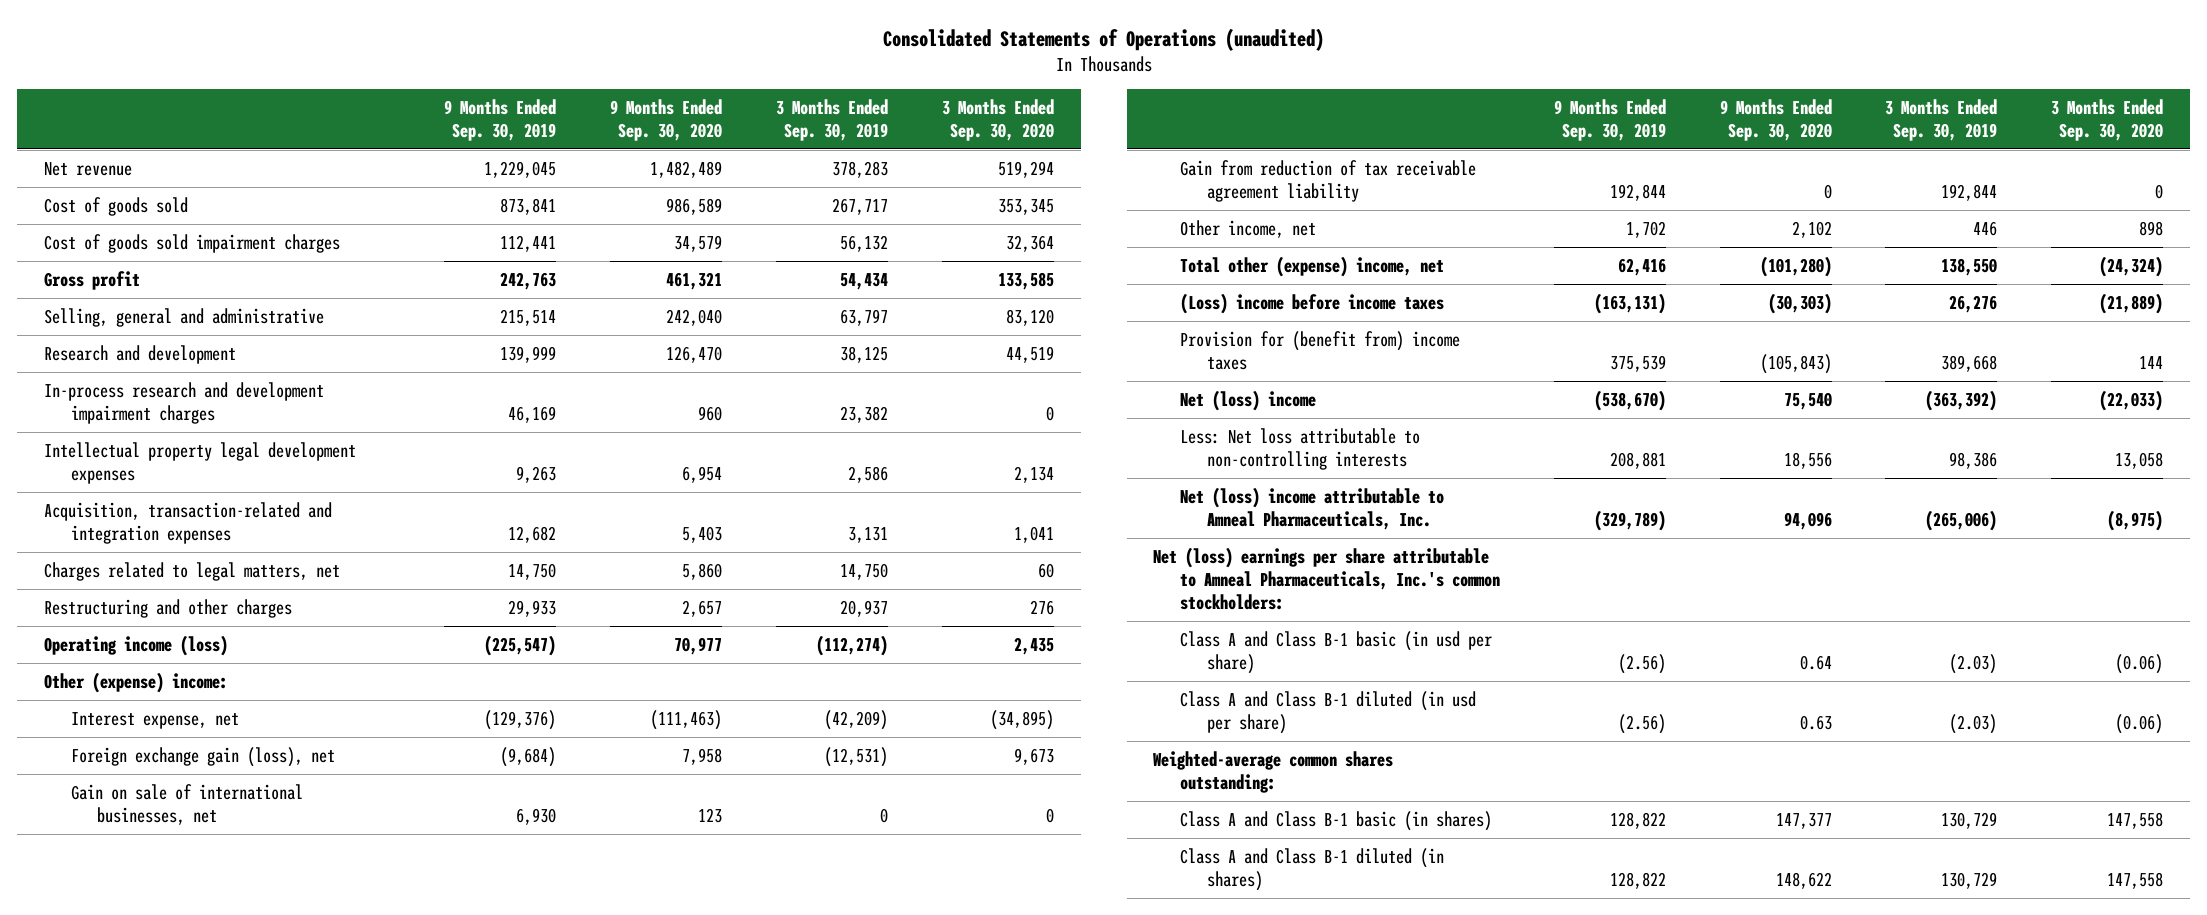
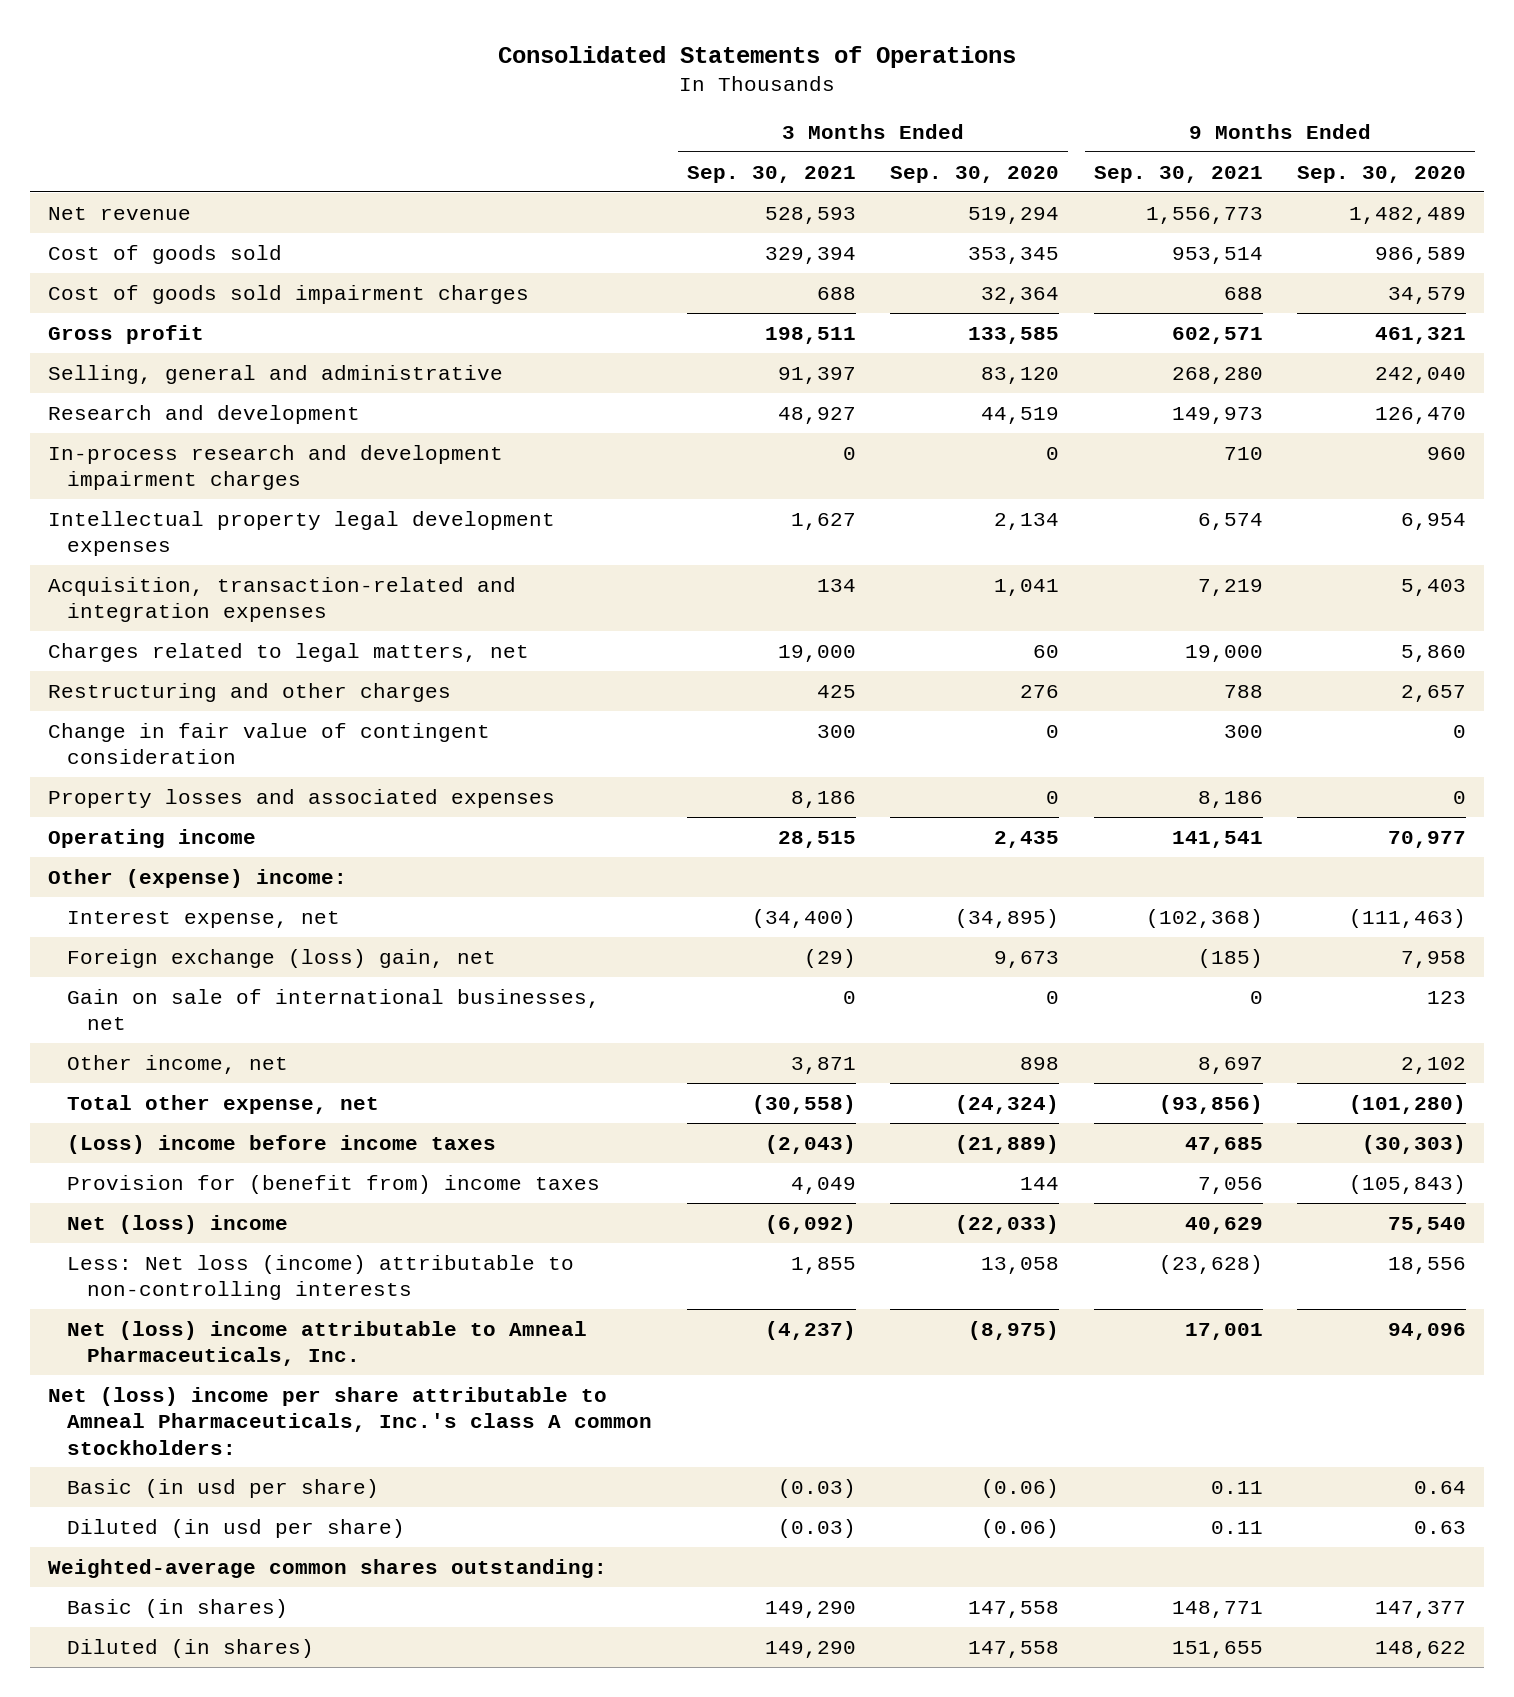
[882,27,1324,51] Consolidated Statements of Operations (unaudited) -> [497,45,1016,68] Consolidated Statements of Operations
[444,98,557,141] 9 Months Ended Sep. 30, 2019 -> none
[776,98,889,141] 3 Months Ended Sep. 30, 2019 -> none
none -> [686,165,856,183] Sep. 30, 2021
none -> [1093,165,1263,183] Sep. 30, 2021
none -> [47,722,490,765] Change in fair value of contingent consideration
none -> [47,788,555,808] Property losses and associated expenses
[44,634,229,656] Operating income (loss) -> [47,828,256,848] Operating income
[70,746,335,767] Foreign exchange gain (loss), net -> [67,948,497,968] Foreign exchange (loss) gain, net
[1179,159,1476,202] Gain from reduction of tax receivable agreement liability -> none
[1179,255,1444,277] Total other (expense) income, net -> [67,1094,380,1114] Total other expense, net
[1179,427,1420,470] Less: Net loss attributable to non-controlling interests -> [67,1254,575,1301] Less: Net loss (income) attributable to non-controlling interests
[1153,546,1500,610] Net (loss) earnings per share attributable to Amneal Pharmaceuticals, Inc.'s common stockholders: -> [47,1386,653,1455] Net (loss) income per share attributable to Amneal Pharmaceuticals, Inc.'s class A common stockholders:
[1179,630,1492,674] Class A and Class B-1 basic (in usd per share) -> [67,1478,380,1498] Basic (in usd per share)
[1179,690,1476,734] Class A and Class B-1 diluted (in usd per share) -> [67,1518,406,1538] Diluted (in usd per share)
[1179,810,1492,831] Class A and Class B-1 basic (in shares) -> [67,1598,289,1618] Basic (in shares)
[1179,847,1444,891] Class A and Class B-1 diluted (in shares) -> [67,1638,315,1658] Diluted (in shares)

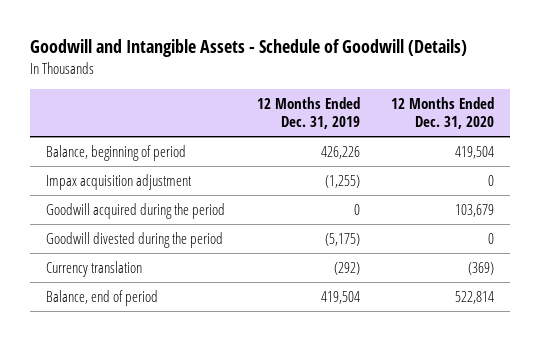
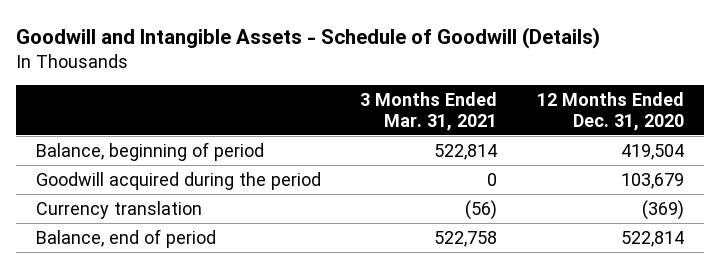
[256,97,360,129] 12 Months Ended Dec. 31, 2019 -> none
none -> [360,92,498,131] 3 Months Ended Mar. 31, 2021
[45,174,192,191] Impax acquisition adjustment -> none
[45,232,223,249] Goodwill divested during the period -> none

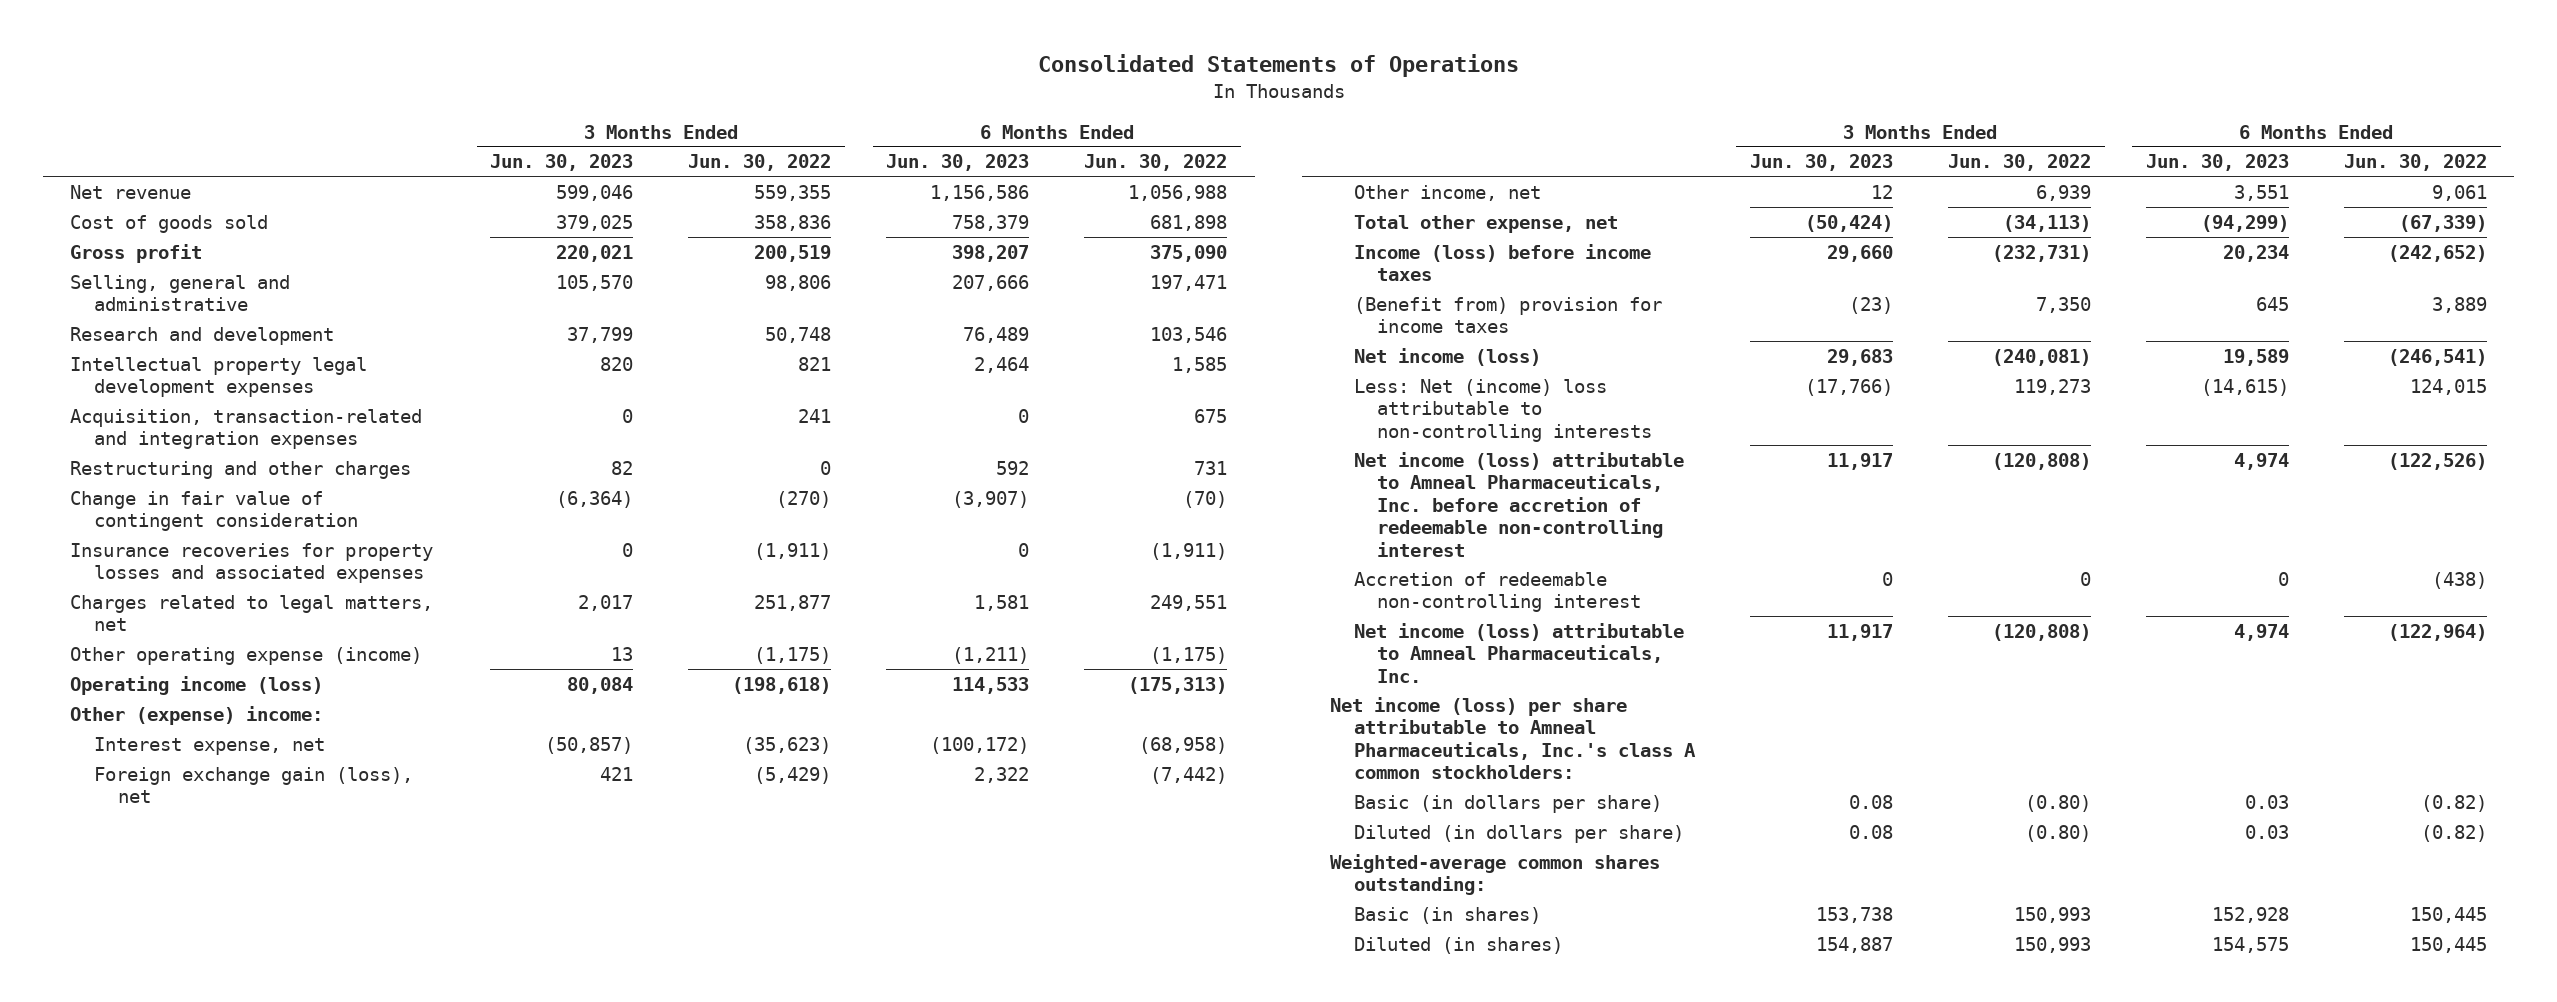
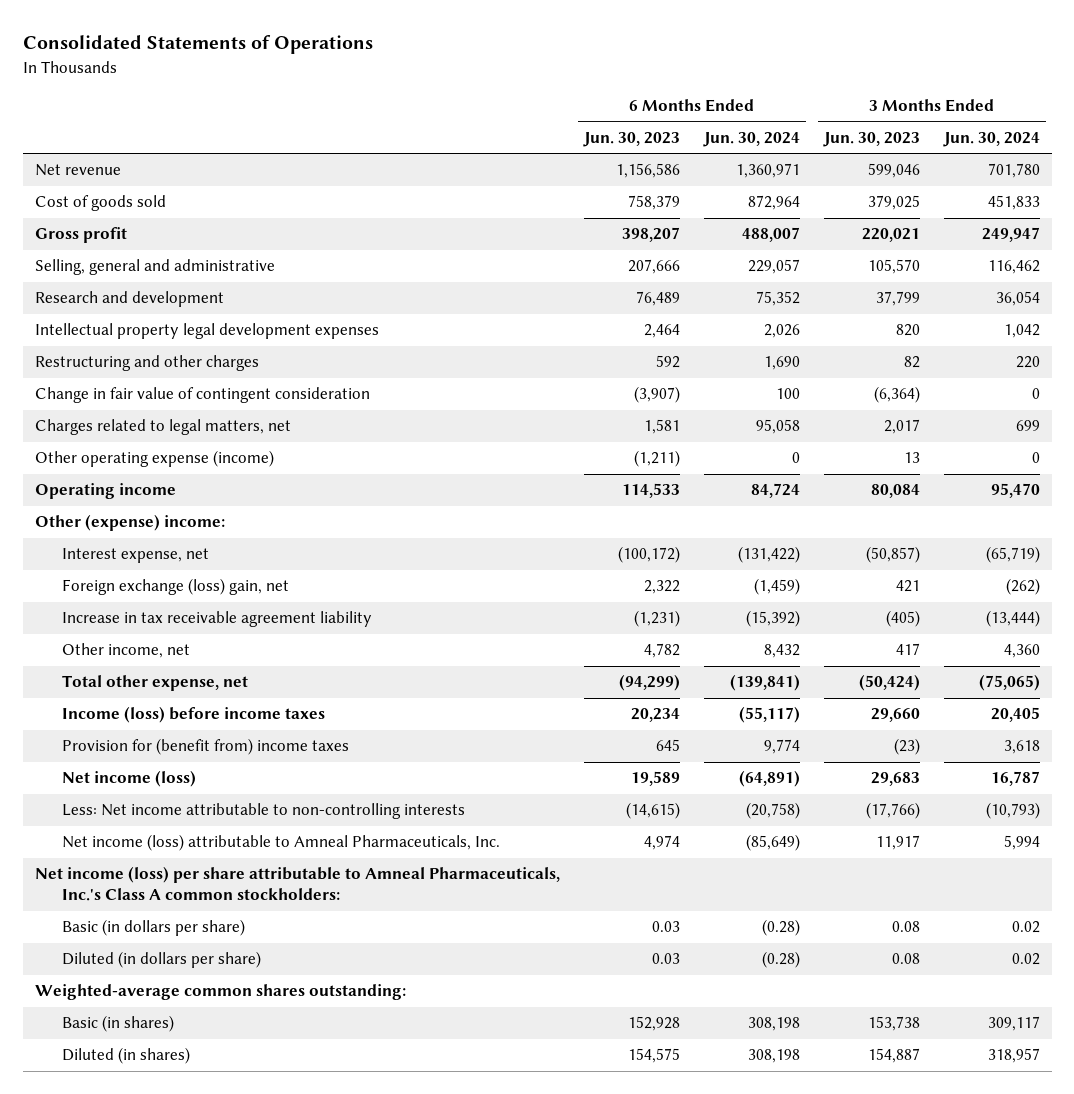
[688,154,832,172] Jun. 30, 2022 -> none
[1084,154,1228,172] Jun. 30, 2022 -> none
none -> [702,131,800,147] Jun. 30, 2024
none -> [942,131,1040,147] Jun. 30, 2024
[70,408,423,450] Acquisition, transaction-related and integration expenses -> none
[70,542,434,584] Insurance recoveries for property losses and associated expenses -> none
[70,675,324,695] Operating income (loss) -> [34,483,176,500] Operating income
[94,766,414,804] Foreign exchange gain (loss), net -> [61,578,289,596] Foreign exchange (loss) gain, net
none -> [61,611,372,628] Increase in tax receivable agreement liability
[1870,184,1893,199] 12 -> [895,643,920,656] 417
[2233,184,2289,201] 3,551 -> [643,643,680,659] 4,782
[1353,296,1662,334] (Benefit from) provision for income taxes -> [61,738,349,756] Provision for (benefit from) income taxes
[1353,451,1684,557] Net income (loss) attributable to Amneal Pharmaceuticals, Inc. before accretion of redeemable non-controlling interest -> none
[1353,571,1642,613] Accretion of redeemable non-controlling interest -> none
[1353,378,1653,442] Less: Net (income) loss attributable to non-controlling interests -> [61,803,465,820] Less: Net income attributable to non-controlling interests
[1329,696,1696,780] Net income (loss) per share attributable to Amneal Pharmaceuticals, Inc.'s class A common stockholders: -> [34,866,560,902] Net income (loss) per share attributable to Amneal Pharmaceuticals, Inc.'s Class A common stockholders:

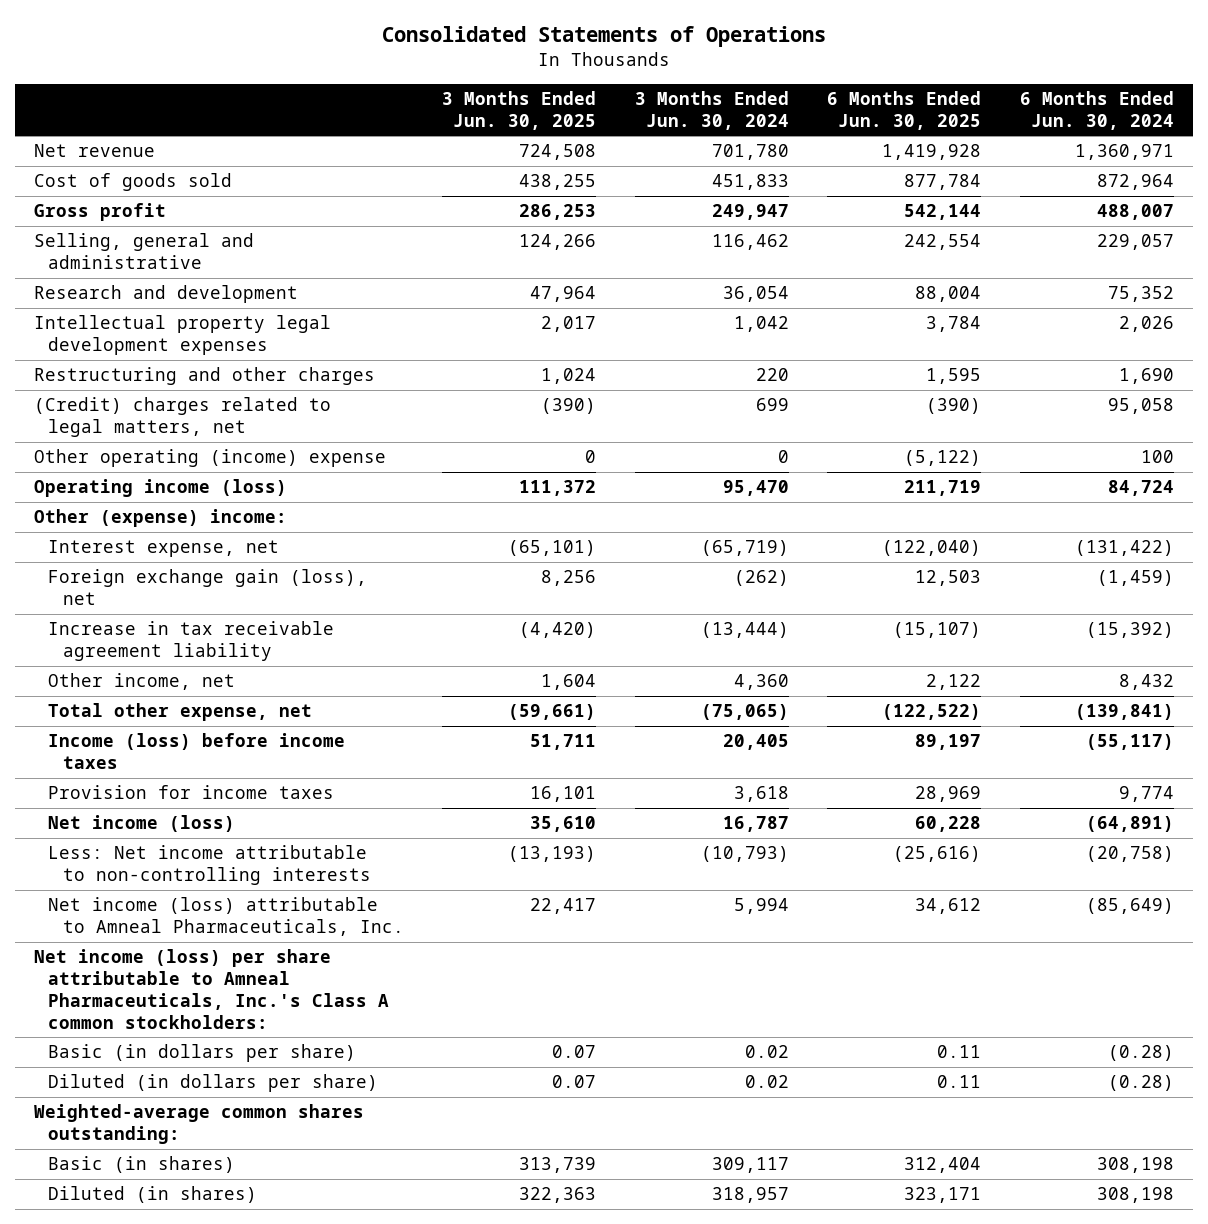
[582,131,680,147] Jun. 30, 2023 -> none
[822,131,920,147] Jun. 30, 2023 -> none
none -> [442,91,597,130] 3 Months Ended Jun. 30, 2025
none -> [827,91,982,130] 6 Months Ended Jun. 30, 2025
[34,387,370,404] Change in fair value of contingent consideration -> none
[34,419,291,436] Charges related to legal matters, net -> [33,397,331,438] (Credit) charges related to legal matters, net
[34,450,274,468] Other operating expense (income) -> [33,449,386,468] Other operating (income) expense
[791,452,800,464] 0 -> [1140,450,1174,464] 100
[34,483,176,500] Operating income -> [33,479,287,498] Operating income (loss)
[61,578,289,596] Foreign exchange (loss) gain, net -> [48,569,368,606] Foreign exchange gain (loss), net
[61,738,349,756] Provision for (benefit from) income taxes -> [48,785,335,800] Provision for income taxes

